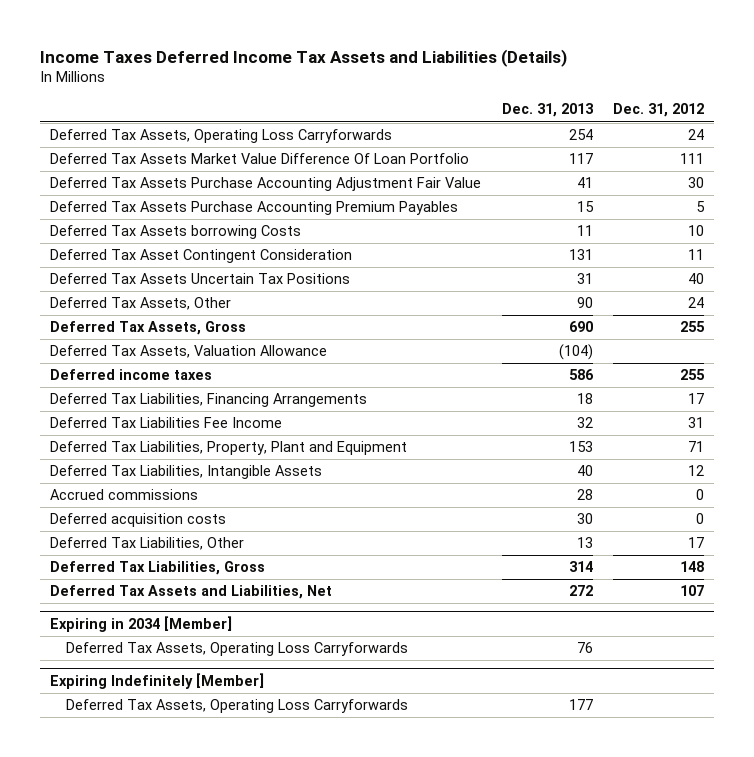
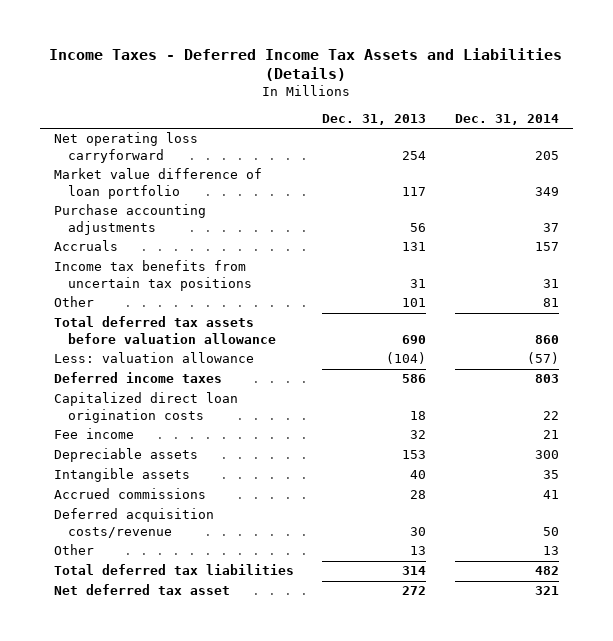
[40,48,568,67] Income Taxes Deferred Income Tax Assets and Liabilities (Details) -> [49,47,563,82] Income Taxes - Deferred Income Tax Assets and Liabilities (Details)
[612,103,704,118] Dec. 31, 2012 -> none
none -> [454,114,559,126] Dec. 31, 2014
[50,201,459,216] Deferred Tax Assets Purchase Accounting Premium Payables -> none
[50,225,302,240] Deferred Tax Assets borrowing Costs -> none
[50,129,393,144] Deferred Tax Assets, Operating Loss Carryforwards -> [54,132,199,163] Net operating loss carryforward
[50,153,470,165] Deferred Tax Assets Market Value Difference Of Loan Portfolio -> [54,168,263,199] Market value difference of loan portfolio
[50,177,482,192] Deferred Tax Assets Purchase Accounting Adjustment Fair Value -> [54,204,207,235] Purchase accounting adjustments
[576,177,593,189] 41 -> [410,222,427,232] 56
[50,249,353,264] Deferred Tax Asset Contingent Consideration -> [54,240,119,252] Accruals
[50,273,351,285] Deferred Tax Assets Uncertain Tax Positions -> [54,260,252,291] Income tax benefits from uncertain tax positions
[50,297,232,311] Deferred Tax Assets, Other -> [54,296,95,308] Other
[576,297,593,309] 90 -> [402,298,427,308] 101
[50,321,247,336] Deferred Tax Assets, Gross -> [54,316,276,344] Total deferred tax assets before valuation allowance
[50,345,328,359] Deferred Tax Assets, Valuation Allowance -> [54,352,255,364] Less: valuation allowance
[50,393,368,408] Deferred Tax Liabilities, Financing Arrangements -> [54,392,239,423] Capitalized direct loan origination costs
[50,417,283,429] Deferred Tax Liabilities Fee Income -> [54,428,135,440] Fee income
[50,441,408,456] Deferred Tax Liabilities, Property, Plant and Equipment -> [54,448,199,463] Depreciable assets
[50,465,323,480] Deferred Tax Liabilities, Intangible Assets -> [54,468,191,483] Intangible assets
[50,616,233,633] Expiring in 2034 [Member] -> none
[65,642,408,657] Deferred Tax Assets, Operating Loss Carryforwards -> none
[50,673,265,690] Expiring Indefinitely [Member] -> none
[65,699,408,714] Deferred Tax Assets, Operating Loss Carryforwards -> none
[50,513,227,528] Deferred acquisition costs -> [54,508,215,538] Deferred acquisition costs/revenue
[50,537,245,551] Deferred Tax Liabilities, Other -> [54,544,95,556] Other
[50,561,266,576] Deferred Tax Liabilities, Gross -> [54,564,295,576] Total deferred tax liabilities
[50,585,333,600] Deferred Tax Assets and Liabilities, Net -> [54,584,231,596] Net deferred tax asset

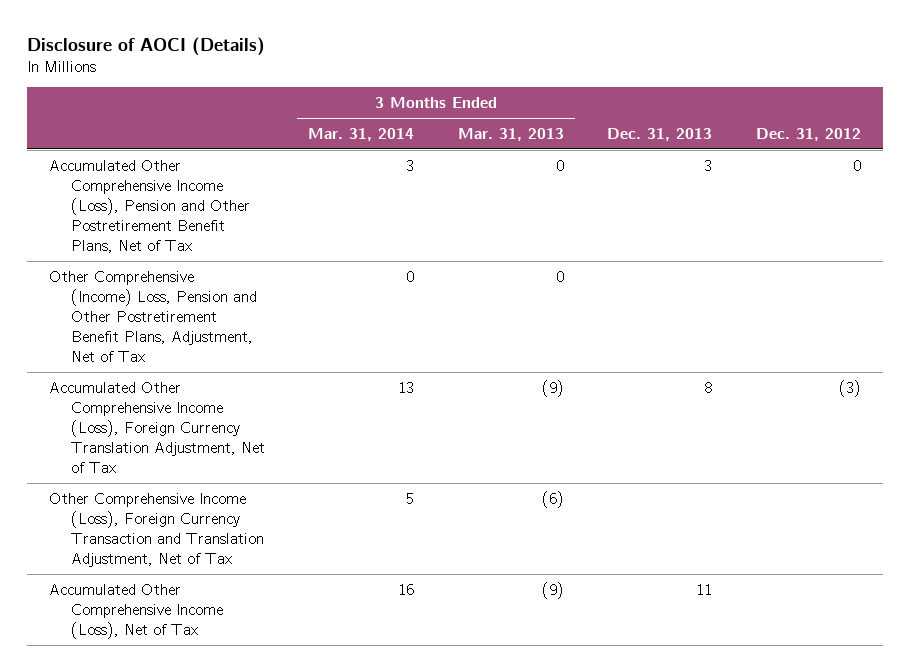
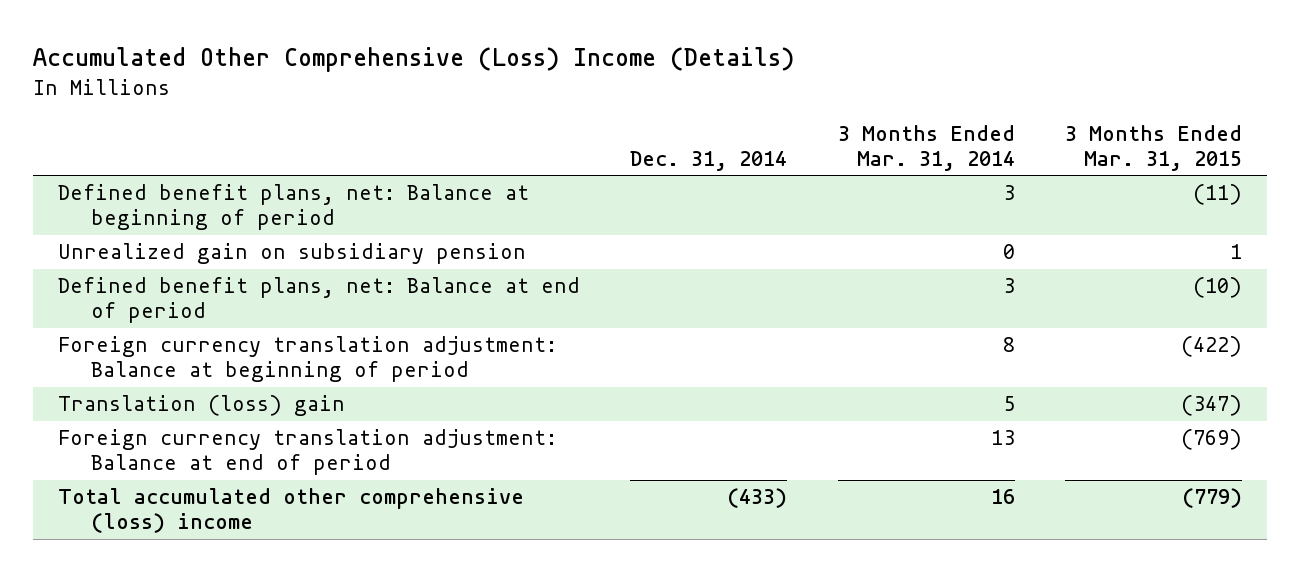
[26,36,265,56] Disclosure of AOCI (Details) -> [32,47,794,73] Accumulated Other Comprehensive (Loss) Income (Details)
[457,127,564,141] Mar. 31, 2013 -> none
[607,127,713,141] Dec. 31, 2013 -> none
[755,127,861,141] Dec. 31, 2012 -> none
none -> [630,150,788,171] Dec. 31, 2014
none -> [1065,125,1243,171] 3 Months Ended Mar. 31, 2015
[48,159,250,253] Accumulated Other Comprehensive Income (Loss), Pension and Other Postretirement Benefit Plans, Net of Tax -> [58,184,530,231] Defined benefit plans, net: Balance at beginning of period
[48,270,257,362] Other Comprehensive (Income) Loss, Pension and Other Postretirement Benefit Plans, Adjustment, Net of Tax -> [58,243,527,265] Unrealized gain on subsidiary pension
none -> [58,277,581,324] Defined benefit plans, net: Balance at end of period
[48,381,265,473] Accumulated Other Comprehensive Income (Loss), Foreign Currency Translation Adjustment, Net of Tax -> [58,336,558,383] Foreign currency translation adjustment: Balance at beginning of period
[398,381,415,393] 13 -> [1002,337,1015,353] 8
[48,492,264,567] Other Comprehensive Income (Loss), Foreign Currency Transaction and Translation Adjustment, Net of Tax -> [58,395,346,417] Translation (loss) gain
none -> [58,429,558,476] Foreign currency translation adjustment: Balance at end of period
[48,583,223,639] Accumulated Other Comprehensive Income (Loss), Net of Tax -> [58,488,525,534] Total accumulated other comprehensive (loss) income

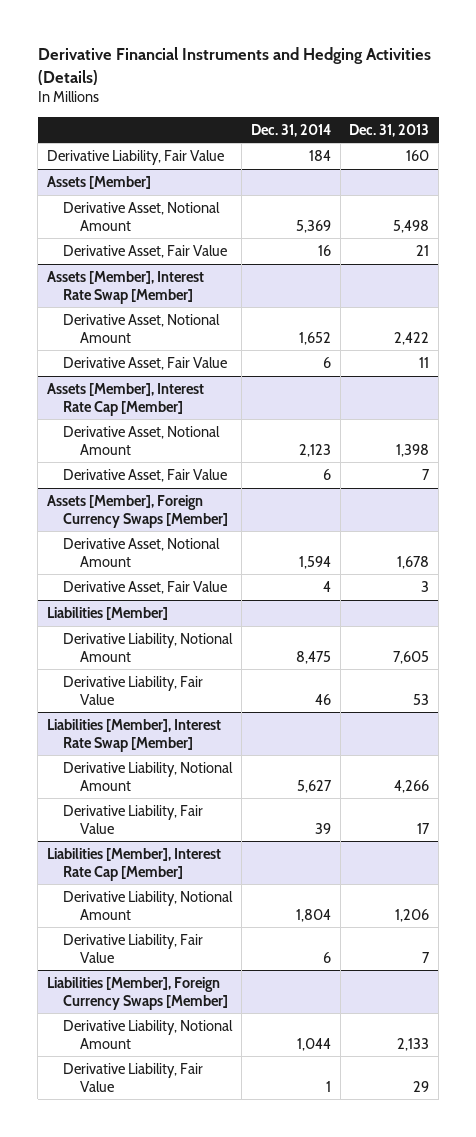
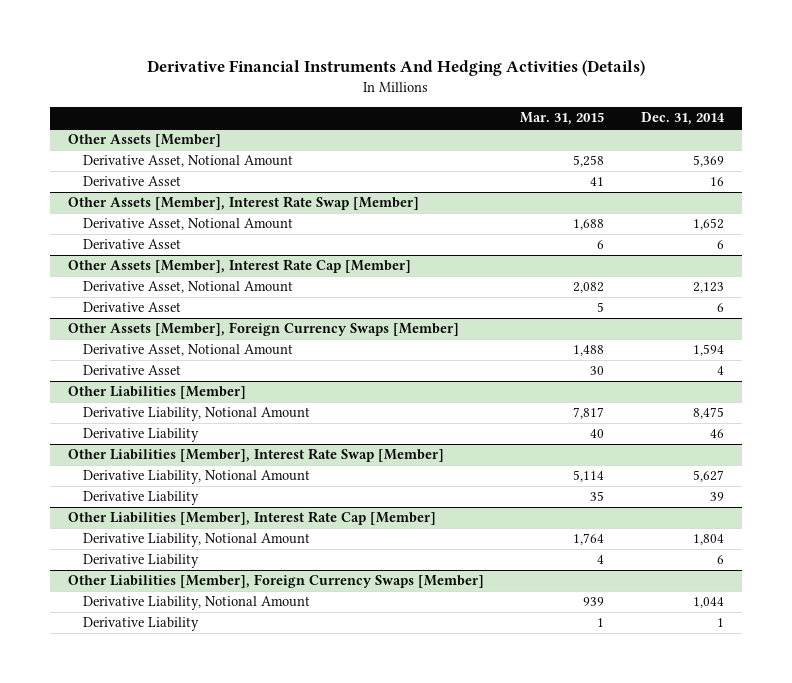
[37,47,431,85] Derivative Financial Instruments and Hedging Activities (Details) -> [146,60,645,77] Derivative Financial Instruments And Hedging Activities (Details)
[349,123,430,137] Dec. 31, 2013 -> none
none -> [520,112,605,126] Mar. 31, 2015
[46,149,224,165] Derivative Liability, Fair Value -> none
[46,175,151,189] Assets [Member] -> [67,134,221,148] Other Assets [Member]
[63,244,228,258] Derivative Asset, Fair Value -> [83,176,182,187] Derivative Asset
[46,270,204,304] Assets [Member], Interest Rate Swap [Member] -> [67,196,419,211] Other Assets [Member], Interest Rate Swap [Member]
[63,356,228,370] Derivative Asset, Fair Value -> [83,239,182,250] Derivative Asset
[46,382,204,416] Assets [Member], Interest Rate Cap [Member] -> [67,259,411,274] Other Assets [Member], Interest Rate Cap [Member]
[63,468,228,482] Derivative Asset, Fair Value -> [83,302,182,313] Derivative Asset
[46,494,229,528] Assets [Member], Foreign Currency Swaps [Member] -> [67,322,459,337] Other Assets [Member], Foreign Currency Swaps [Member]
[63,580,228,594] Derivative Asset, Fair Value -> [83,365,182,376] Derivative Asset
[46,606,168,620] Liabilities [Member] -> [67,386,246,400] Other Liabilities [Member]
[63,675,204,705] Derivative Liability, Fair Value -> [83,428,200,443] Derivative Liability
[46,718,221,752] Liabilities [Member], Interest Rate Swap [Member] -> [67,448,444,463] Other Liabilities [Member], Interest Rate Swap [Member]
[63,804,204,834] Derivative Liability, Fair Value -> [83,491,200,506] Derivative Liability
[46,847,221,881] Liabilities [Member], Interest Rate Cap [Member] -> [67,511,436,526] Other Liabilities [Member], Interest Rate Cap [Member]
[63,933,204,963] Derivative Liability, Fair Value -> [83,554,200,569] Derivative Liability
[46,976,229,1010] Liabilities [Member], Foreign Currency Swaps [Member] -> [67,574,484,589] Other Liabilities [Member], Foreign Currency Swaps [Member]
[63,1062,204,1092] Derivative Liability, Fair Value -> [83,617,200,632] Derivative Liability

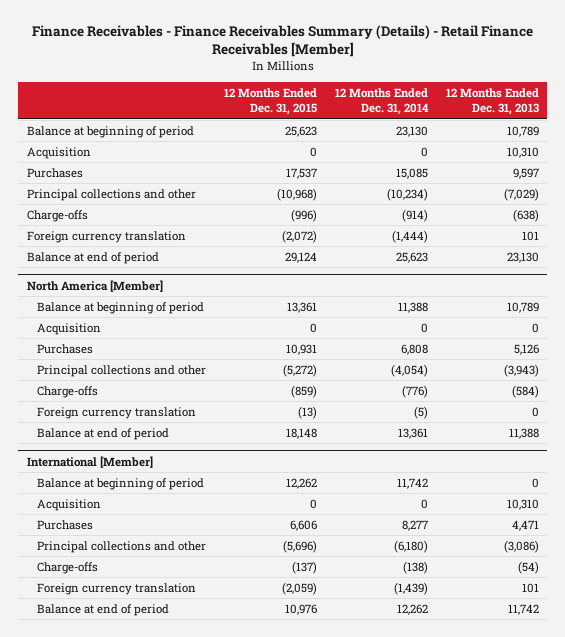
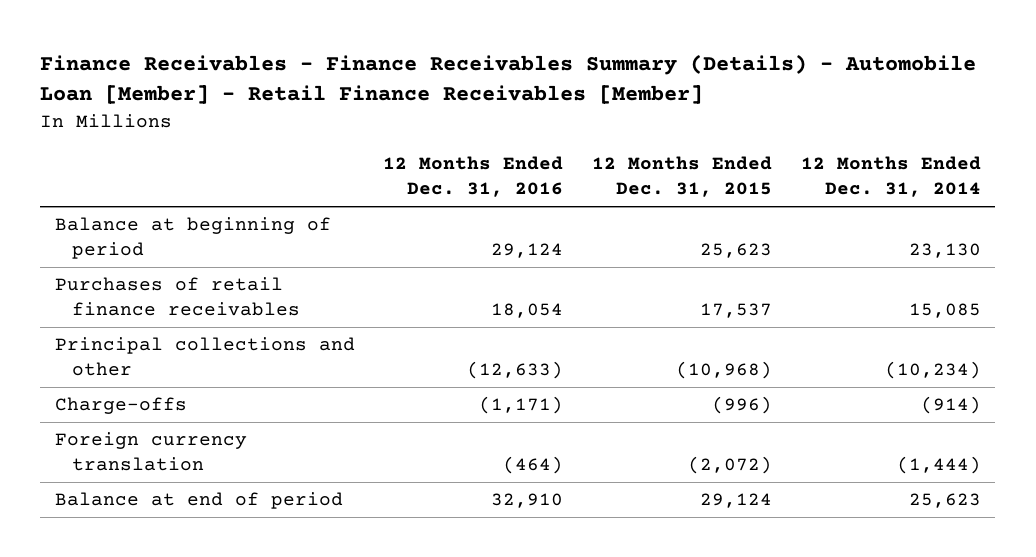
[31,25,533,58] Finance Receivables - Finance Receivables Summary (Details) - Retail Finance Receivables [Member] -> [40,54,977,105] Finance Receivables - Finance Receivables Summary (Details) - Automobile Loan [Member] - Retail Finance Receivables [Member]
[445,87,539,116] 12 Months Ended Dec. 31, 2013 -> none
none -> [383,156,564,198] 12 Months Ended Dec. 31, 2016
[26,146,91,159] Acquisition -> none
[26,167,83,178] Purchases -> [54,277,300,317] Purchases of retail finance receivables
[26,279,163,292] North America [Member] -> none
[37,301,205,314] Balance at beginning of period -> none
[37,322,102,335] Acquisition -> none
[37,343,94,354] Purchases -> none
[37,364,207,377] Principal collections and other -> none
[37,385,99,398] Charge-offs -> none
[37,406,197,419] Foreign currency translation -> none
[37,427,170,440] Balance at end of period -> none
[26,455,153,468] International [Member] -> none
[37,477,205,490] Balance at beginning of period -> none
[37,498,102,511] Acquisition -> none
[37,519,94,530] Purchases -> none
[37,540,207,553] Principal collections and other -> none
[37,561,99,574] Charge-offs -> none
[37,582,197,595] Foreign currency translation -> none
[37,603,170,616] Balance at end of period -> none

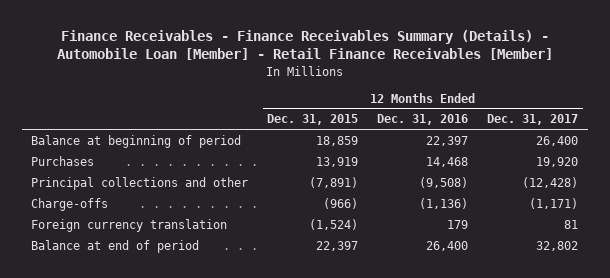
[800,156,981,198] 12 Months Ended Dec. 31, 2014 -> none
none -> [487,114,579,126] Dec. 31, 2017
[491,243,564,259] 29,124 -> [426,135,469,146] 22,397
[700,243,773,259] 25,623 -> [316,135,359,146] 18,859
[54,277,300,317] Purchases of retail finance receivables -> [31,155,95,166] Purchases
[491,303,564,319] 18,054 -> [426,156,469,167] 14,468
[700,303,773,319] 17,537 -> [316,156,359,167] 13,919
[467,361,564,380] (12,633) -> [419,176,469,188] (9,508)
[676,361,773,380] (10,968) -> [309,176,359,188] (7,891)
[479,396,564,415] (1,171) -> [419,197,469,209] (1,136)
[712,396,773,415] (996) -> [323,197,359,209] (966)
[503,456,564,475] (464) -> [447,219,469,229] 179
[688,456,773,475] (2,072) -> [309,218,359,230] (1,524)
[491,493,564,509] 32,910 -> [426,240,469,251] 26,400
[700,493,773,509] 29,124 -> [316,240,359,251] 22,397

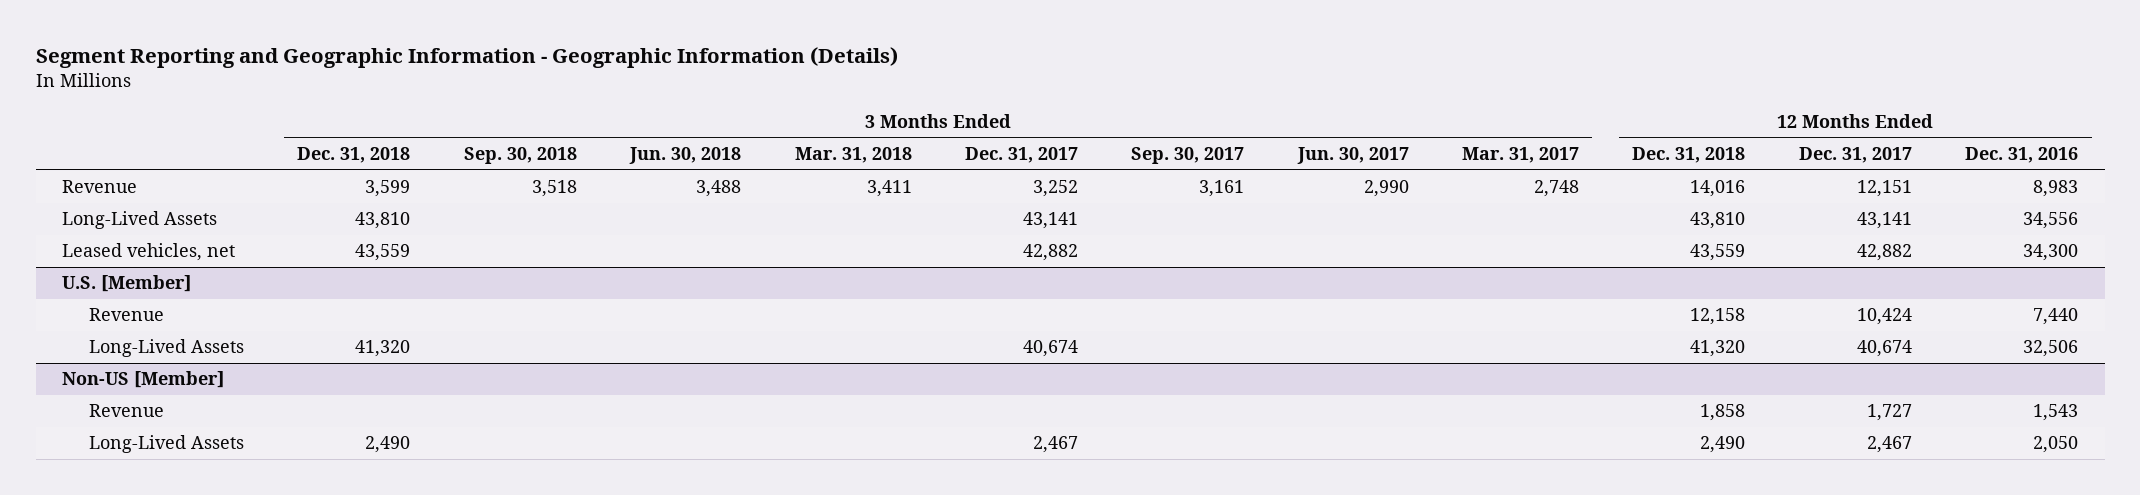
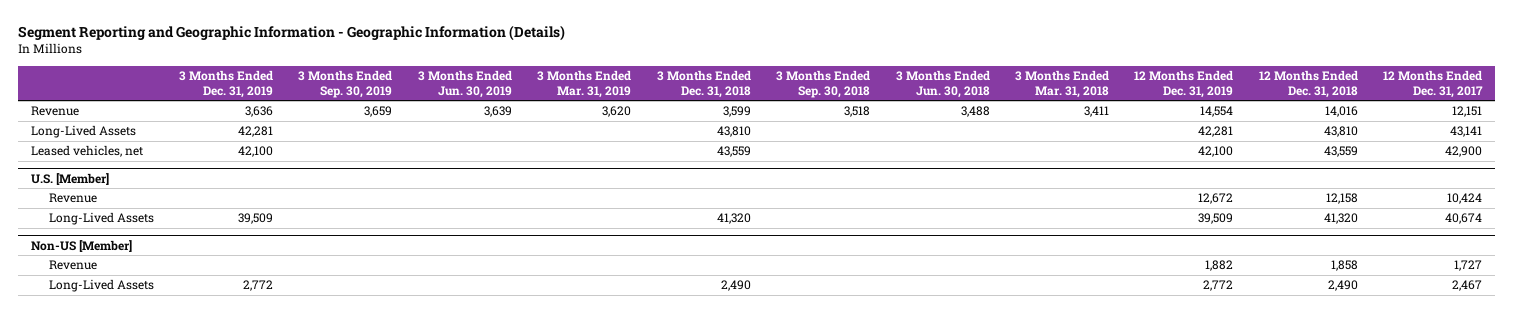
[964,146,1078,163] Dec. 31, 2017 -> none
[1131,146,1245,164] Sep. 30, 2017 -> none
[1296,146,1409,164] Jun. 30, 2017 -> none
[1462,146,1580,163] Mar. 31, 2017 -> none
[1965,146,2079,163] Dec. 31, 2016 -> none
none -> [179,69,274,98] 3 Months Ended Dec. 31, 2019
none -> [298,69,393,98] 3 Months Ended Sep. 30, 2019
none -> [417,69,512,98] 3 Months Ended Jun. 30, 2019
none -> [537,69,632,98] 3 Months Ended Mar. 31, 2019
none -> [1134,69,1234,98] 12 Months Ended Dec. 31, 2019
[1856,244,1912,262] 42,882 -> [1445,146,1483,158] 42,900

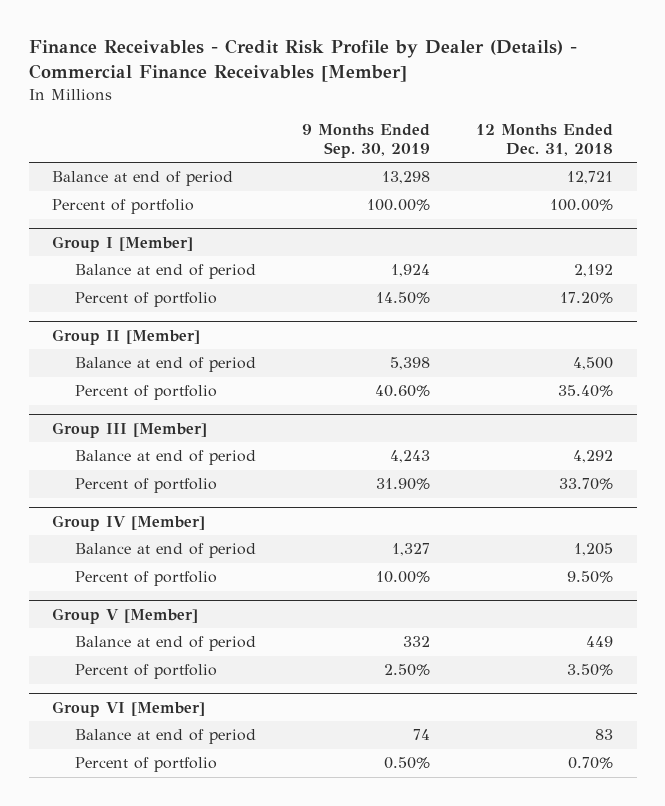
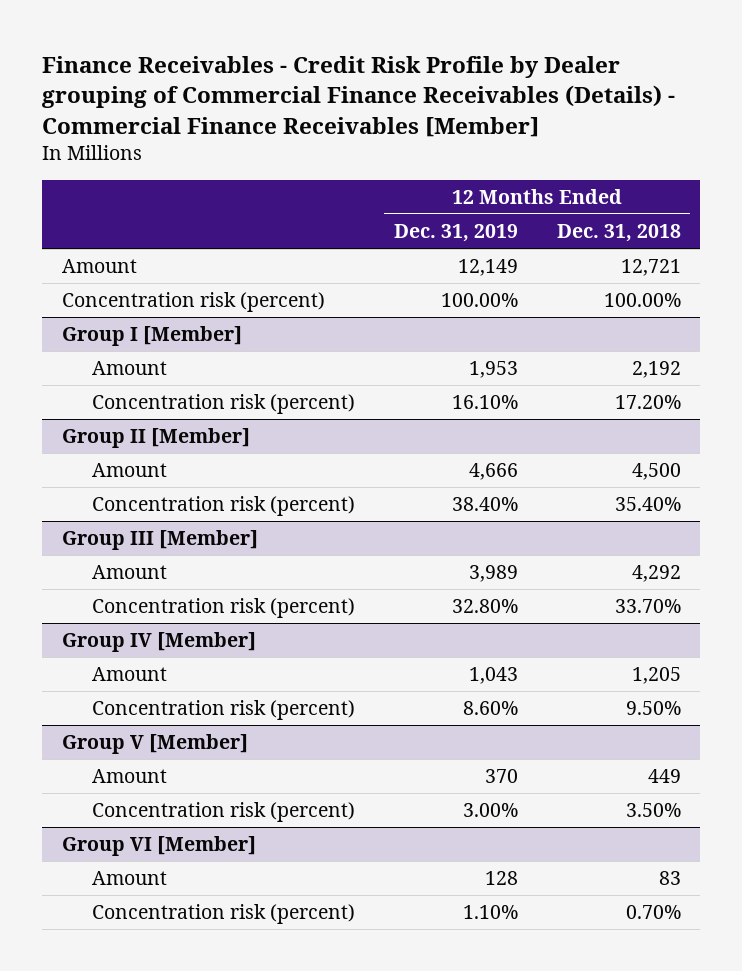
[28,39,577,83] Finance Receivables - Credit Risk Profile by Dealer (Details) - Commercial Finance Receivables [Member] -> [42,55,676,137] Finance Receivables - Credit Risk Profile by Dealer grouping of Commercial Finance Receivables (Details) - Commercial Finance Receivables [Member]
[302,124,431,158] 9 Months Ended Sep. 30, 2019 -> none
none -> [393,224,518,243] Dec. 31, 2019
[51,171,233,187] Balance at end of period -> [61,259,137,274] Amount
[51,199,194,215] Percent of portfolio -> [61,292,325,313] Concentration risk (percent)
[74,264,256,280] Balance at end of period -> [91,361,167,376] Amount
[74,292,217,308] Percent of portfolio -> [91,394,355,415] Concentration risk (percent)
[74,357,256,373] Balance at end of period -> [91,463,167,478] Amount
[74,385,217,401] Percent of portfolio -> [91,496,355,517] Concentration risk (percent)
[74,450,256,466] Balance at end of period -> [91,565,167,580] Amount
[74,478,217,494] Percent of portfolio -> [91,598,355,619] Concentration risk (percent)
[74,543,256,559] Balance at end of period -> [91,667,167,682] Amount
[74,571,217,587] Percent of portfolio -> [91,700,355,721] Concentration risk (percent)
[74,636,256,652] Balance at end of period -> [91,769,167,784] Amount
[74,664,217,680] Percent of portfolio -> [91,802,355,823] Concentration risk (percent)
[74,729,256,745] Balance at end of period -> [91,871,167,886] Amount
[74,757,217,773] Percent of portfolio -> [91,904,355,925] Concentration risk (percent)

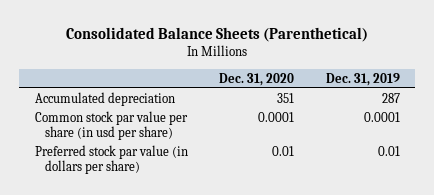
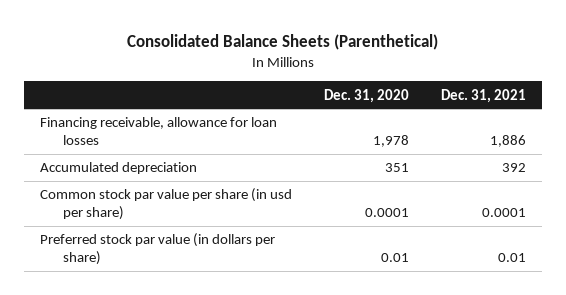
[325,72,400,86] Dec. 31, 2019 -> none
none -> [441,88,527,103] Dec. 31, 2021
none -> [39,117,277,146] Financing receivable, allowance for loan losses

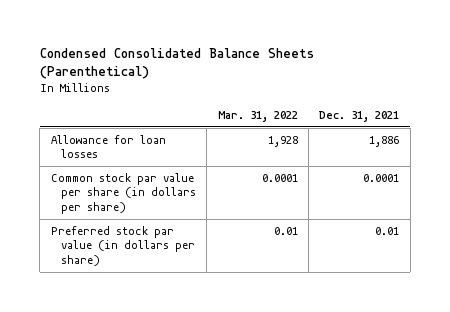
[126,33,438,50] Consolidated Balance Sheets (Parenthetical) -> [39,47,314,79] Condensed Consolidated Balance Sheets (Parenthetical)
[323,88,409,103] Dec. 31, 2020 -> none
none -> [217,110,298,122] Mar. 31, 2022
[39,162,197,175] Accumulated depreciation -> none
[39,117,277,146] Financing receivable, allowance for loan losses -> [50,134,166,159] Allowance for loan losses
[39,188,292,221] Common stock par value per share (in usd per share) -> [50,172,196,215] Common stock par value per share (in dollars per share)

